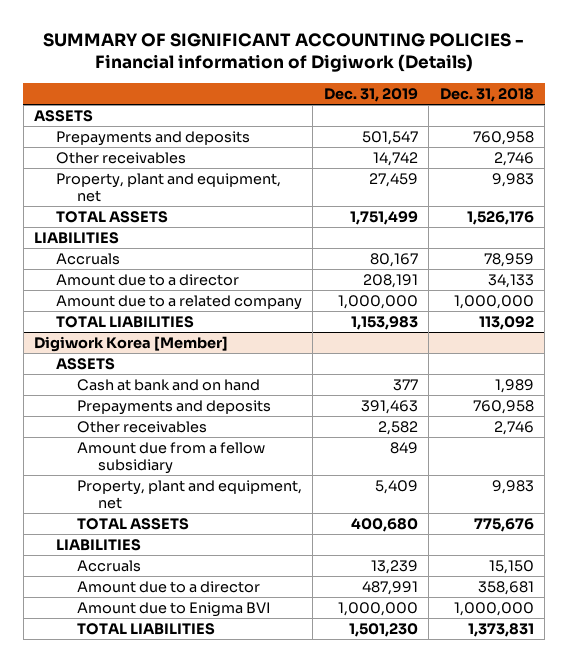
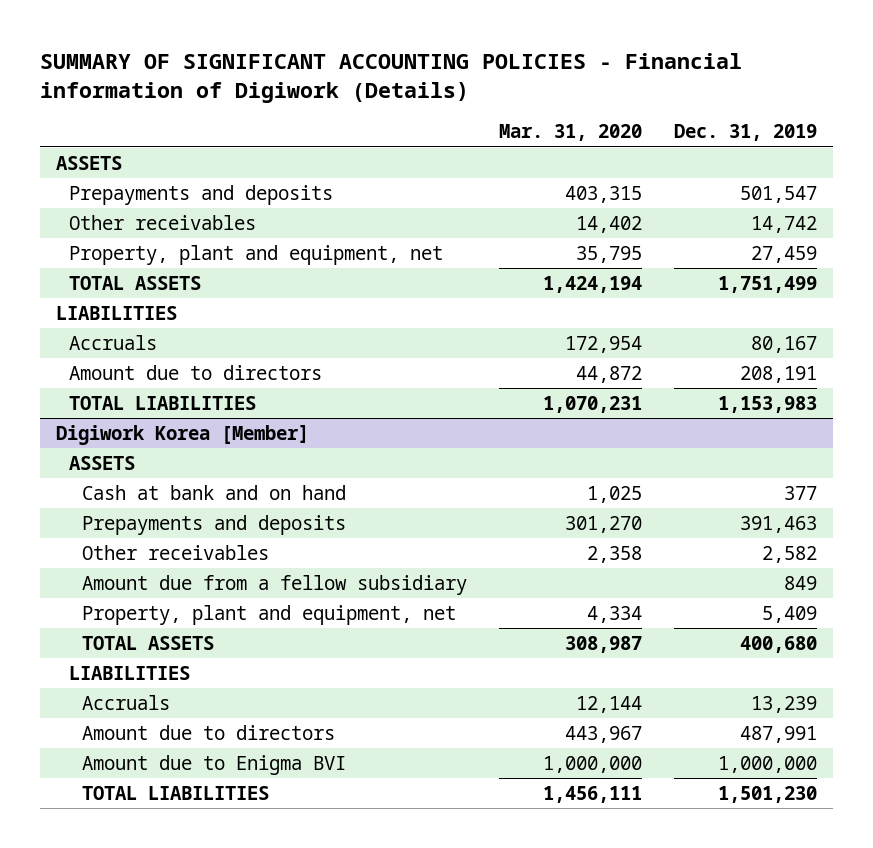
[439,87,534,102] Dec. 31, 2018 -> none
none -> [499,124,643,142] Mar. 31, 2020
[55,294,302,310] Amount due to a related company -> none
[55,273,239,286] Amount due to a director -> [68,364,322,380] Amount due to directors
[76,580,260,593] Amount due to a director -> [81,724,335,740] Amount due to directors

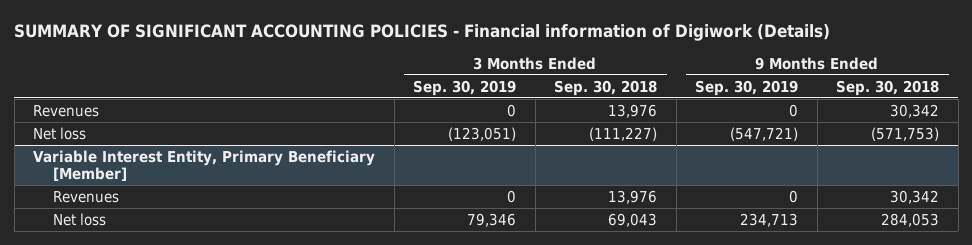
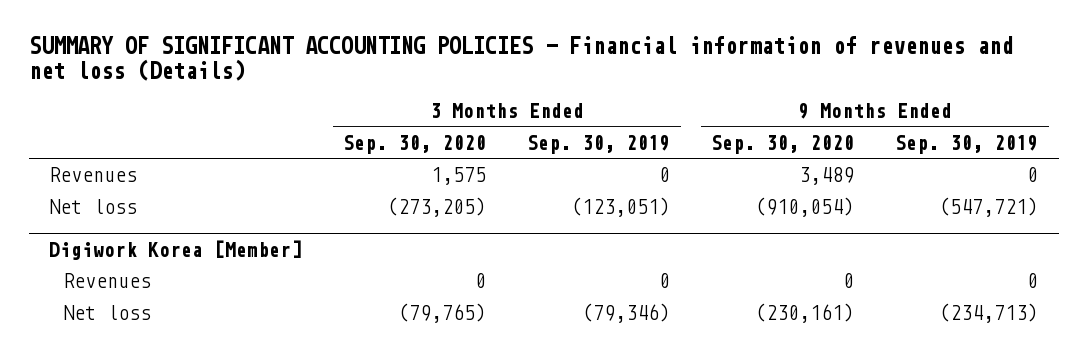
[14,24,831,42] SUMMARY OF SIGNIFICANT ACCOUNTING POLICIES - Financial information of Digiwork (Details) -> [28,35,1013,81] SUMMARY OF SIGNIFICANT ACCOUNTING POLICIES - Financial information of revenues and net loss (Details)
[554,79,658,96] Sep. 30, 2018 -> none
[836,79,940,96] Sep. 30, 2018 -> none
none -> [343,134,487,154] Sep. 30, 2020
none -> [711,134,855,154] Sep. 30, 2020
[33,149,376,182] Variable Interest Entity, Primary Beneficiary [Member] -> none
none -> [49,239,303,260] Digiwork Korea [Member]
[467,212,517,227] 79,346 -> [582,303,671,324] (79,346)
[740,212,799,227] 234,713 -> [939,303,1039,324] (234,713)

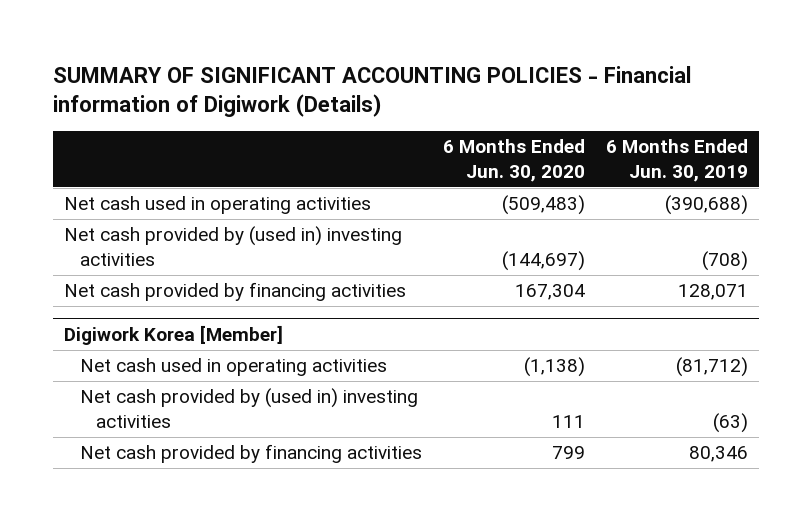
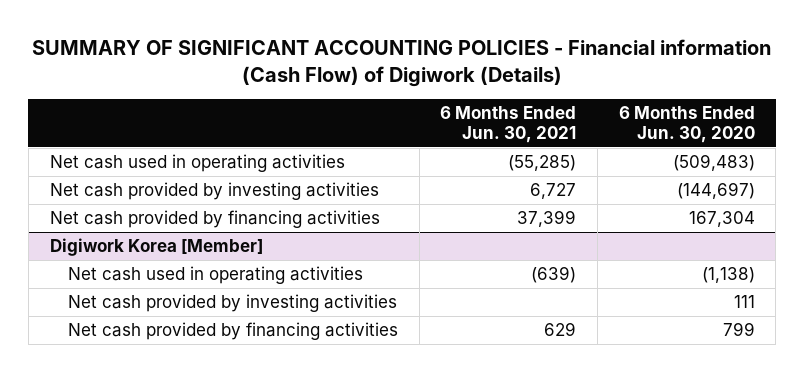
[53,65,692,118] SUMMARY OF SIGNIFICANT ACCOUNTING POLICIES - Financial information of Digiwork (Details) -> [32,39,772,87] SUMMARY OF SIGNIFICANT ACCOUNTING POLICIES - Financial information (Cash Flow) of Digiwork (Details)
[606,139,749,182] 6 Months Ended Jun. 30, 2019 -> none
none -> [440,106,577,144] 6 Months Ended Jun. 30, 2021
[63,226,402,266] Net cash provided by (used in) investing activities -> [49,182,379,201] Net cash provided by investing activities
[80,388,419,428] Net cash provided by (used in) investing activities -> [68,294,398,313] Net cash provided by investing activities

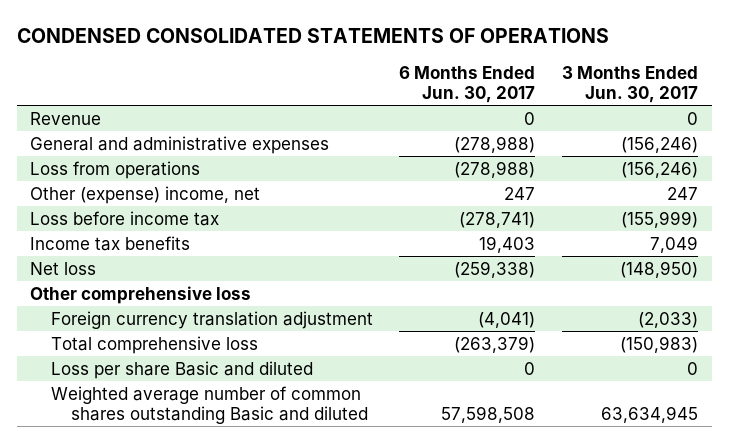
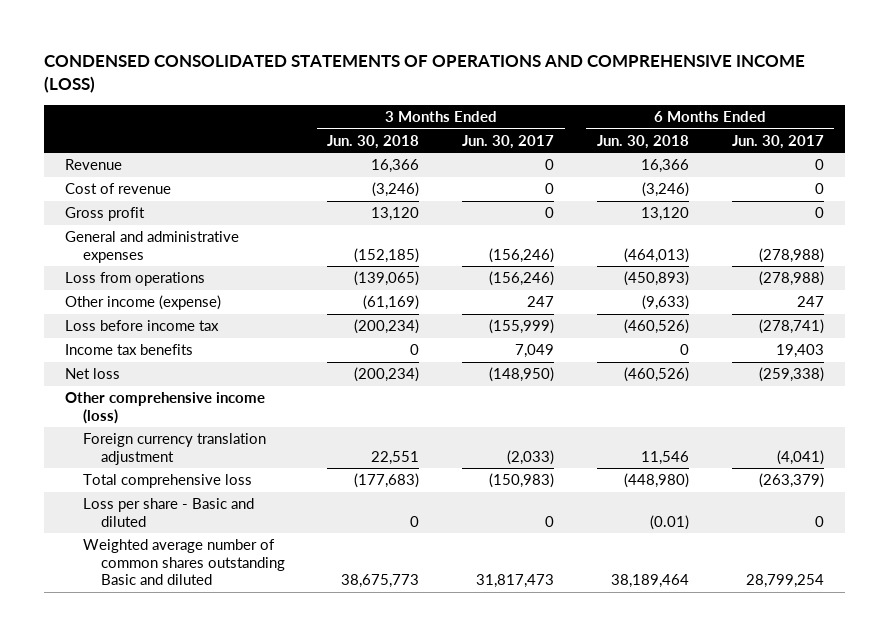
[17,28,610,44] CONDENSED CONSOLIDATED STATEMENTS OF OPERATIONS -> [43,54,805,94] CONDENSED CONSOLIDATED STATEMENTS OF OPERATIONS AND COMPREHENSIVE INCOME (LOSS)
none -> [327,135,420,150] Jun. 30, 2018
none -> [596,135,689,150] Jun. 30, 2018
none -> [65,183,172,195] Cost of revenue
none -> [65,207,146,222] Gross profit
[30,185,261,204] Other (expense) income, net -> [65,295,222,311] Other income (expense)
[30,285,252,304] Other comprehensive loss -> [65,392,266,424] Other comprehensive income (loss)
[50,360,313,379] Loss per share Basic and diluted -> [82,498,254,527] Loss per share - Basic and diluted
[441,405,536,423] 57,598,508 -> [745,574,824,589] 28,799,254
[601,405,699,423] 63,634,945 -> [476,574,555,589] 31,817,473

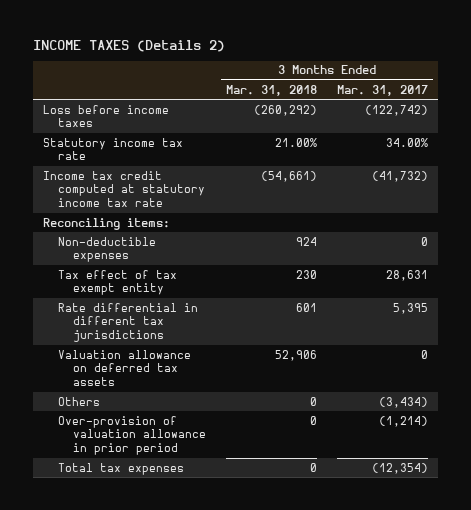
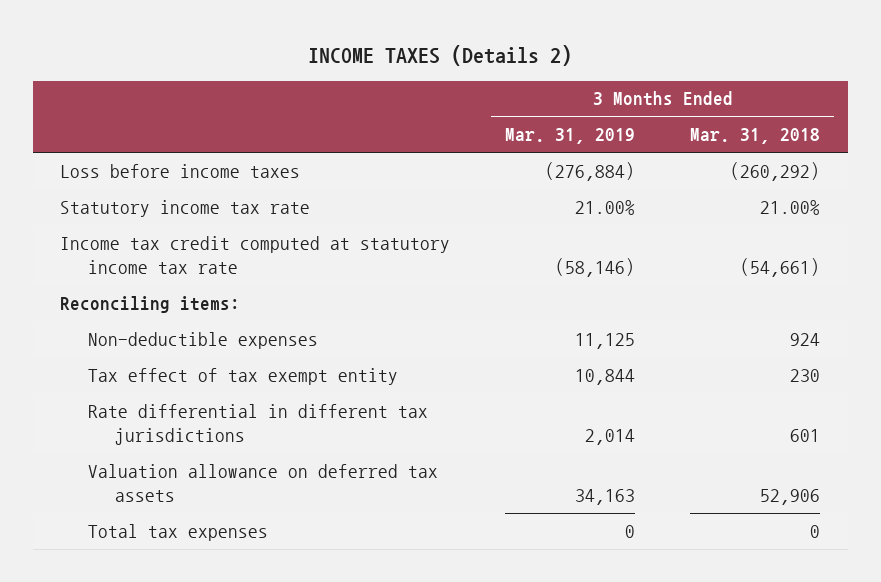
[336,84,428,96] Mar. 31, 2017 -> none
none -> [505,128,636,145] Mar. 31, 2019
[57,396,100,406] Others -> none
[57,415,207,456] Over-provision of valuation allowance in prior period -> none

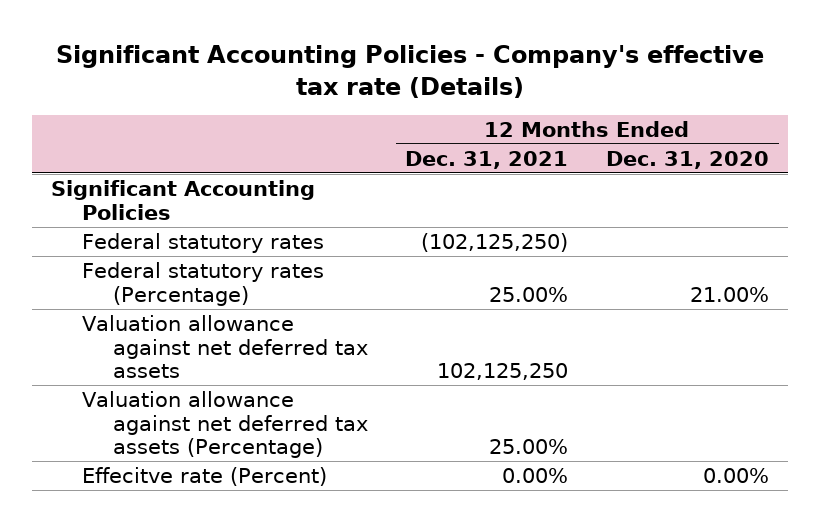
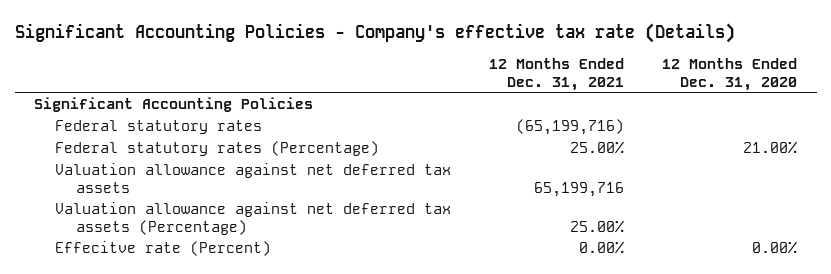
[421,232,569,252] (102,125,250) -> [516,119,625,136] (65,199,716)
[437,363,569,381] 102,125,250 -> [534,181,625,197] 65,199,716

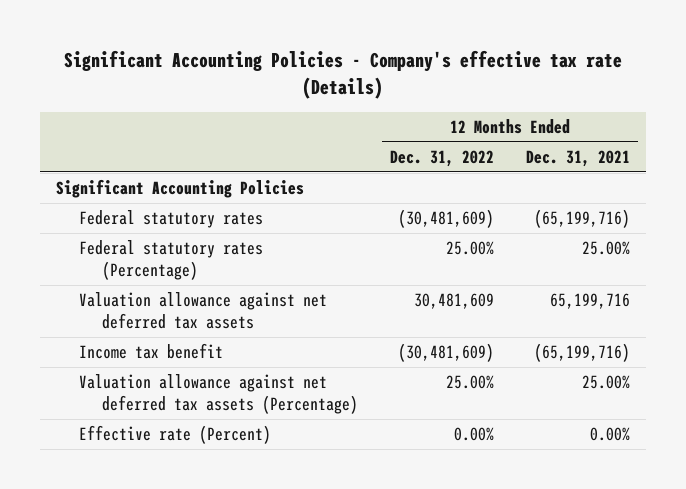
[662,57,798,91] 12 Months Ended Dec. 31, 2020 -> none
none -> [390,149,495,167] Dec. 31, 2022
none -> [79,343,224,360] Income tax benefit
[54,241,271,257] Effecitve rate (Percent) -> [79,425,272,445] Effective rate (Percent)

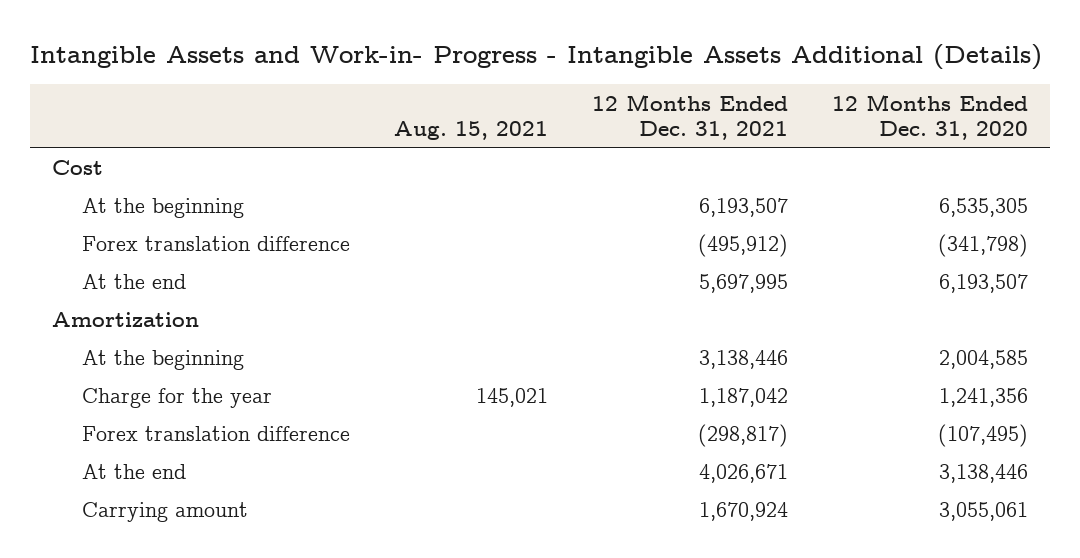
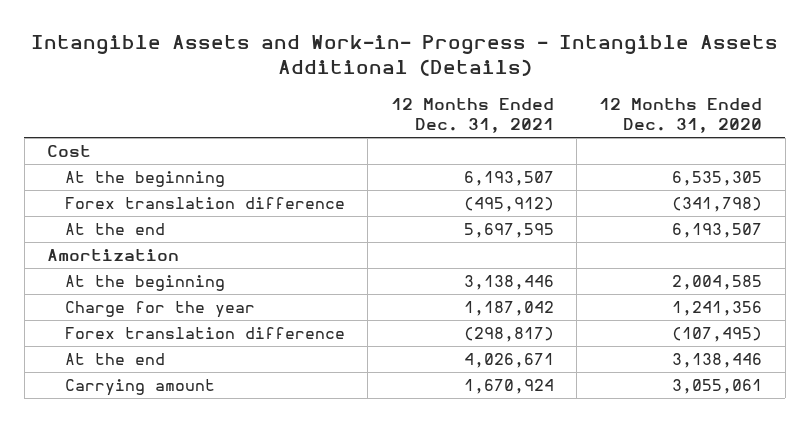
[393,120,548,140] Aug. 15, 2021 -> none
[698,273,788,293] 5,697,995 -> [463,223,554,239] 5,697,595

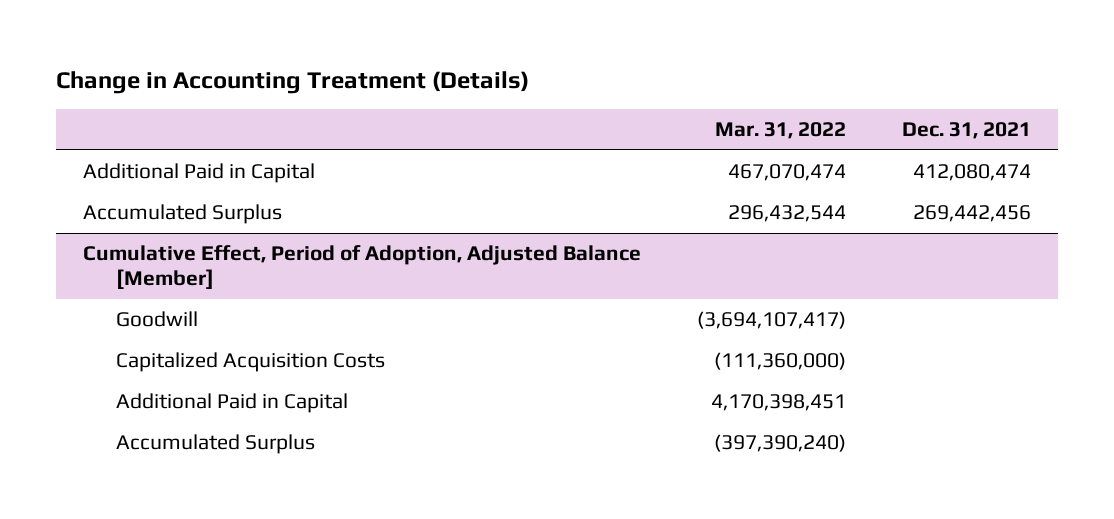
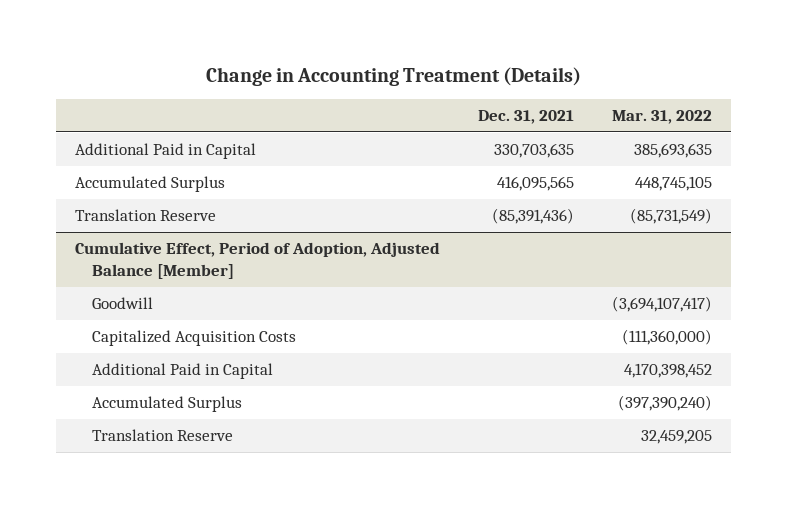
[727,164,846,182] 467,070,474 -> [634,143,713,159] 385,693,635
[912,164,1031,182] 412,080,474 -> [494,143,575,159] 330,703,635
[727,205,846,223] 296,432,544 -> [635,176,713,192] 448,745,105
[912,205,1031,223] 269,442,456 -> [497,176,575,192] 416,095,565
none -> [74,209,216,222] Translation Reserve
[710,394,846,412] 4,170,398,451 -> [624,363,713,379] 4,170,398,452
none -> [91,429,233,442] Translation Reserve

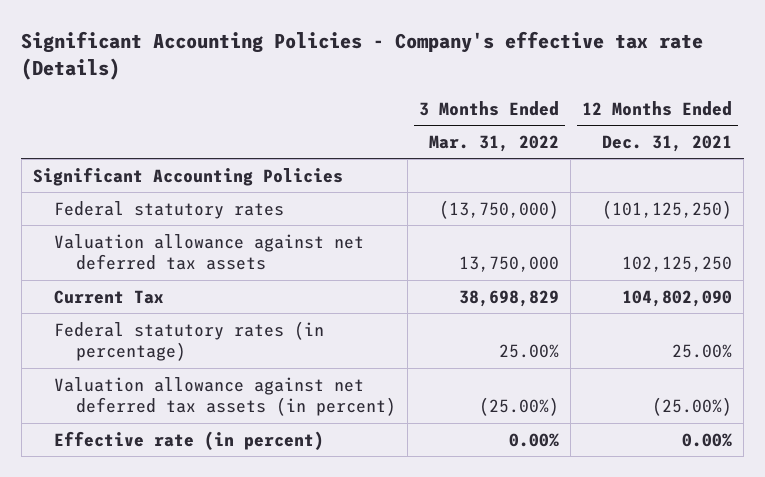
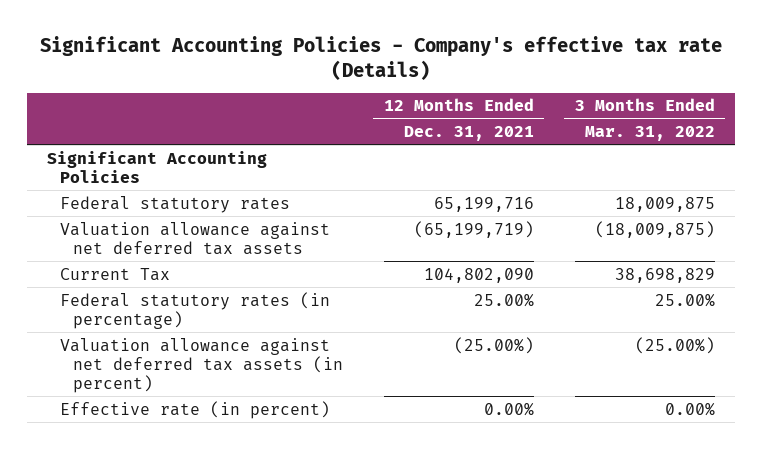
[439,199,560,219] (13,750,000) -> [614,196,715,212] 18,009,875
[602,199,733,219] (101,125,250) -> [433,196,534,212] 65,199,716
[459,256,560,273] 13,750,000 -> [594,220,715,238] (18,009,875)
[622,256,733,273] 102,125,250 -> [413,220,534,238] (65,199,719)

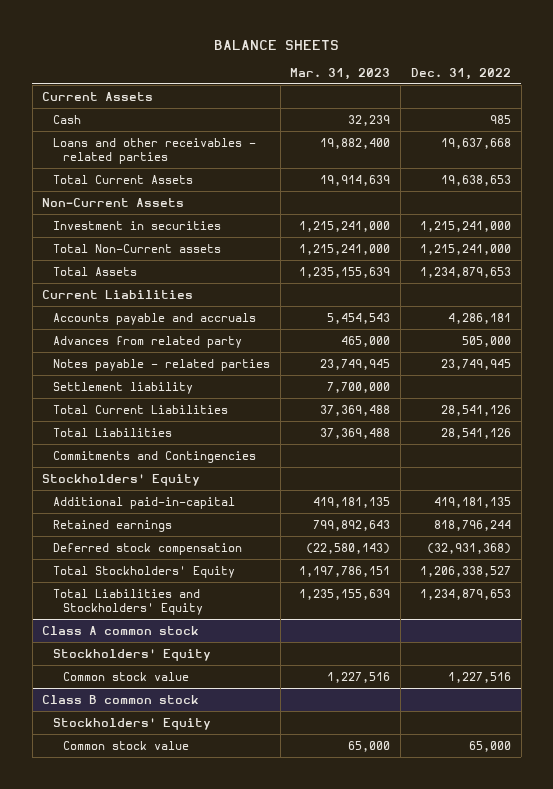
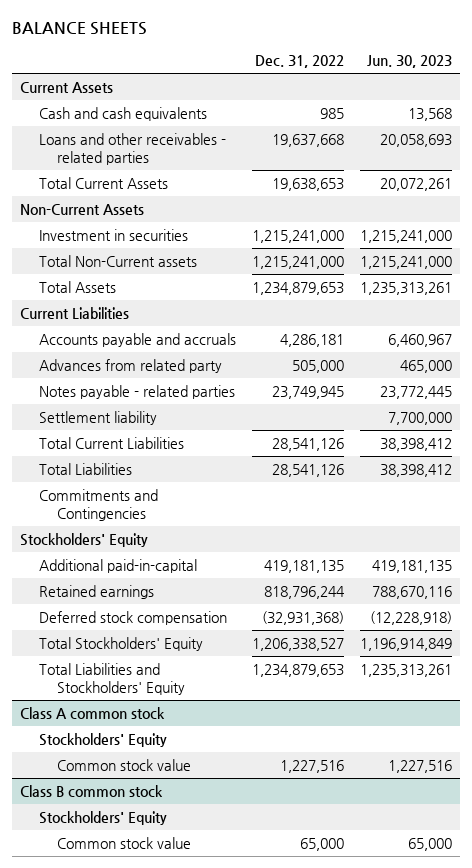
[290,67,391,80] Mar. 31, 2023 -> none
none -> [366,54,452,68] Jun. 30, 2023
[52,114,81,124] Cash -> [38,107,207,122] Cash and cash equivalents

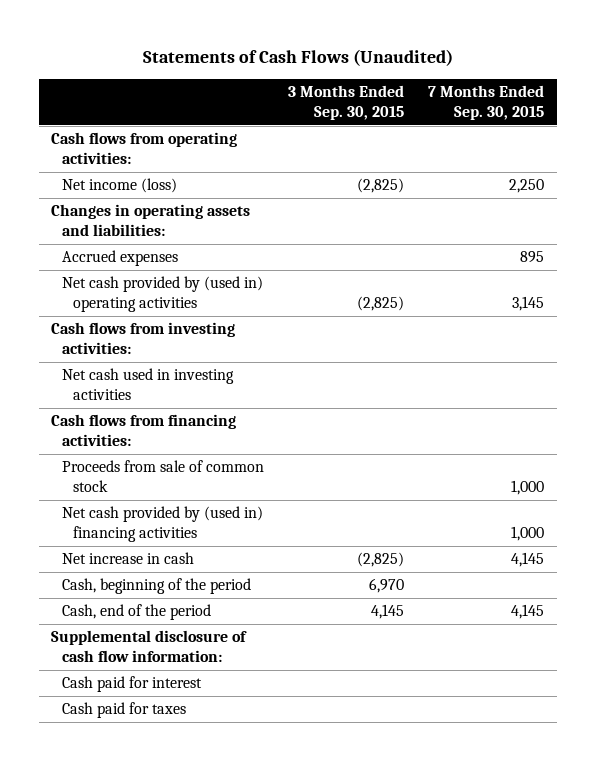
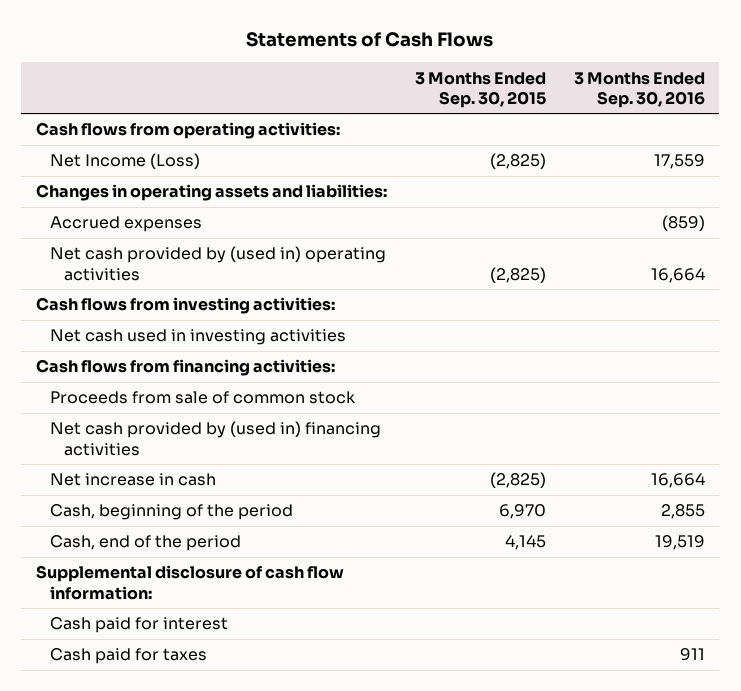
[142,49,453,67] Statements of Cash Flows (Unaudited) -> [246,32,494,48] Statements of Cash Flows
[428,84,545,121] 7 Months Ended Sep. 30, 2015 -> none
none -> [574,71,706,108] 3 Months Ended Sep. 30, 2016
[62,178,178,194] Net income (loss) -> [49,153,200,170] Net Income (Loss)

